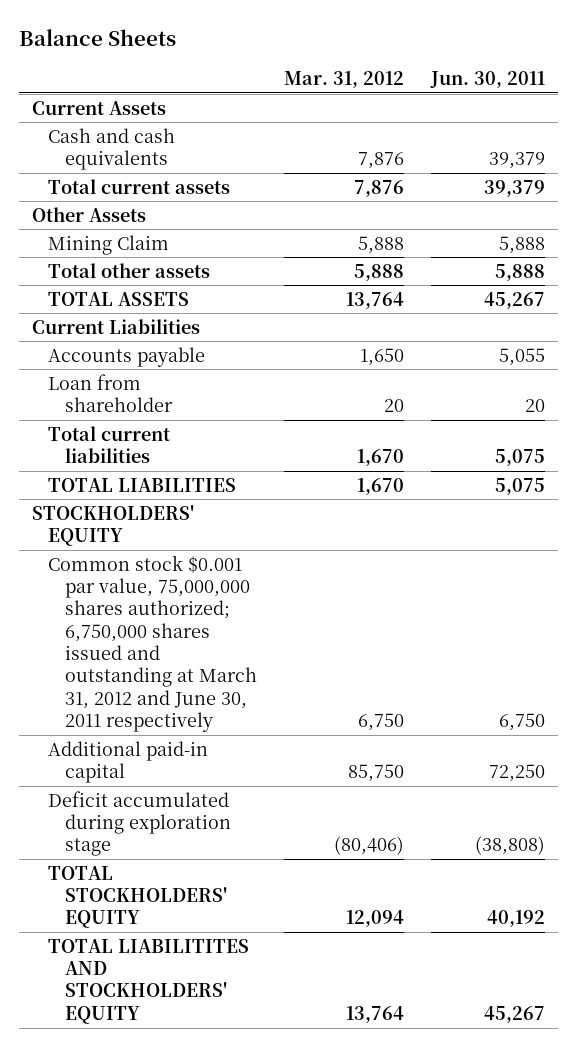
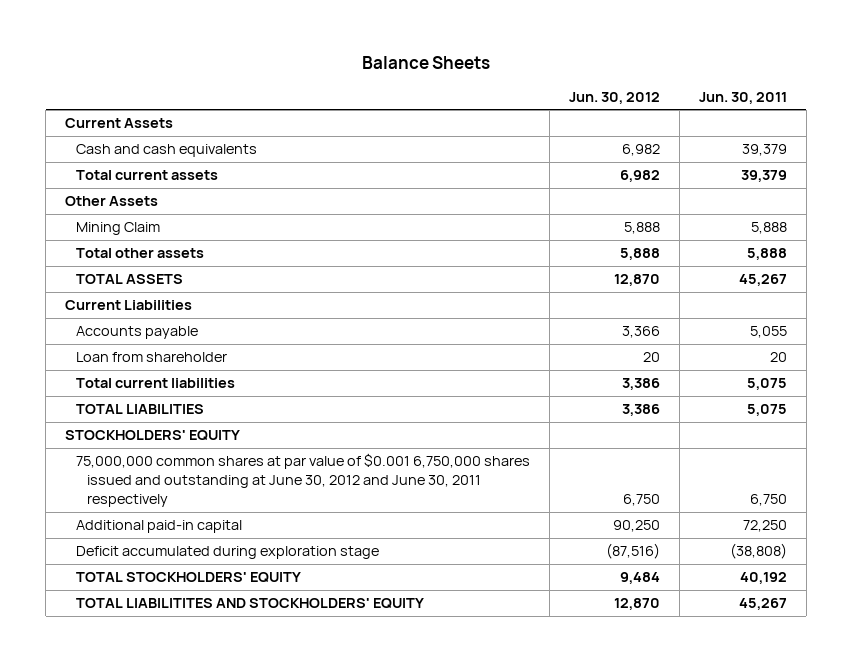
[283,71,404,89] Mar. 31, 2012 -> none
none -> [569,91,661,104] Jun. 30, 2012
[48,554,257,733] Common stock $0.001 par value, 75,000,000 shares authorized; 6,750,000 shares issued and outstanding at March 31, 2012 and June 30, 2011 respectively -> [76,453,531,508] 75,000,000 common shares at par value of $0.001 6,750,000 shares issued and outstanding at June 30, 2012 and June 30, 2011 respectively

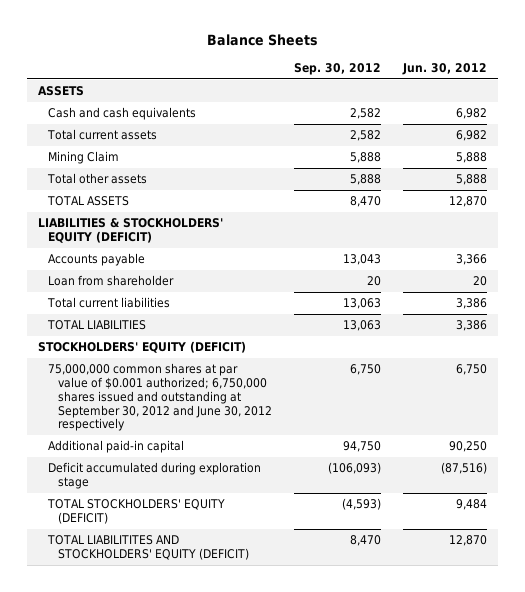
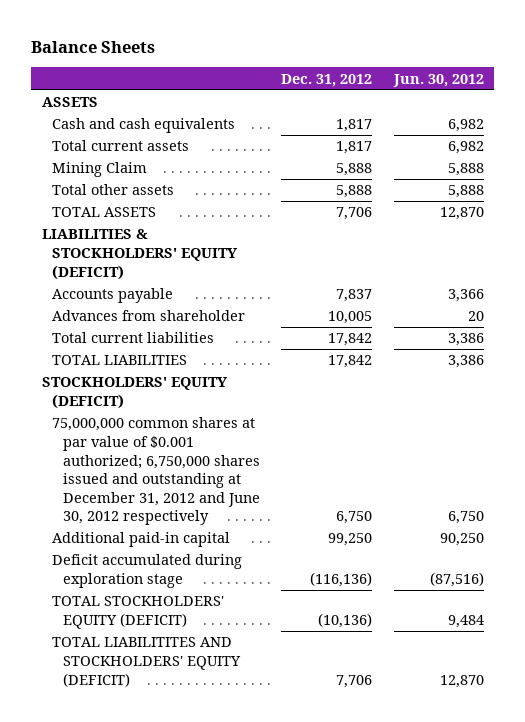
[294,63,382,76] Sep. 30, 2012 -> none
none -> [281,73,373,87] Dec. 31, 2012
[48,275,175,287] Loan from shareholder -> [52,310,246,322] Advances from shareholder
[48,363,273,432] 75,000,000 common shares at par value of $0.001 authorized; 6,750,000 shares issued and outstanding at September 30, 2012 and June 30, 2012 respectively -> [52,417,260,526] 75,000,000 common shares at par value of $0.001 authorized; 6,750,000 shares issued and outstanding at December 31, 2012 and June 30, 2012 respectively

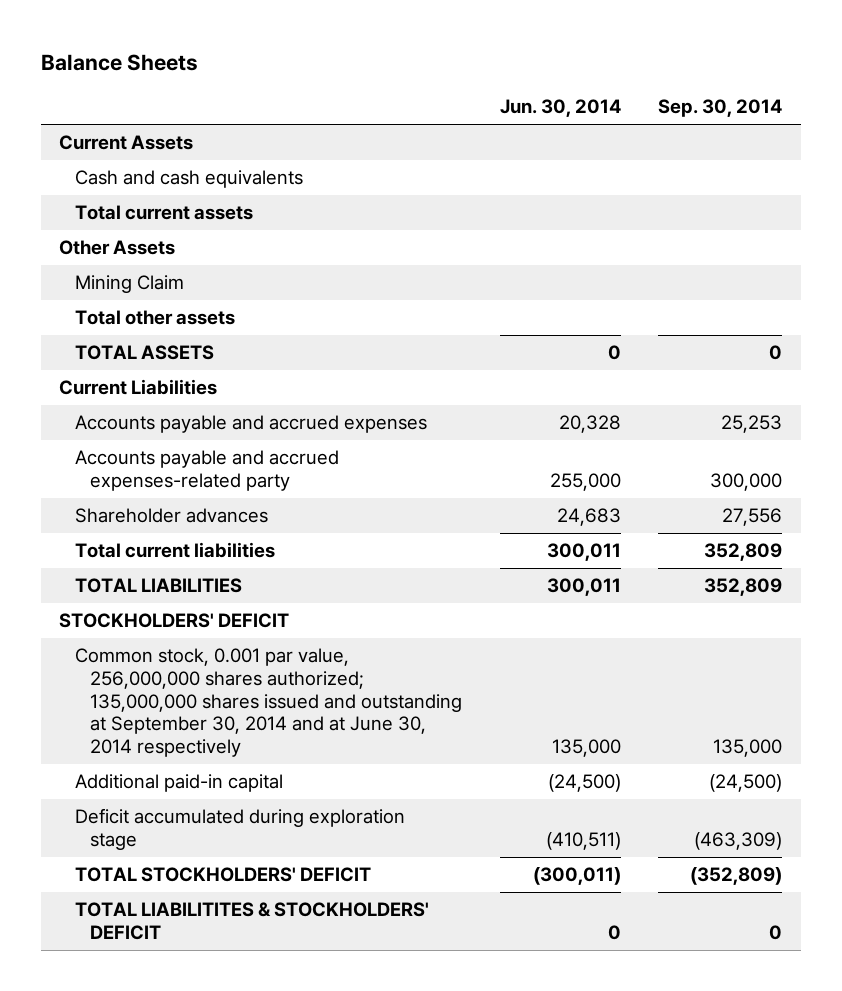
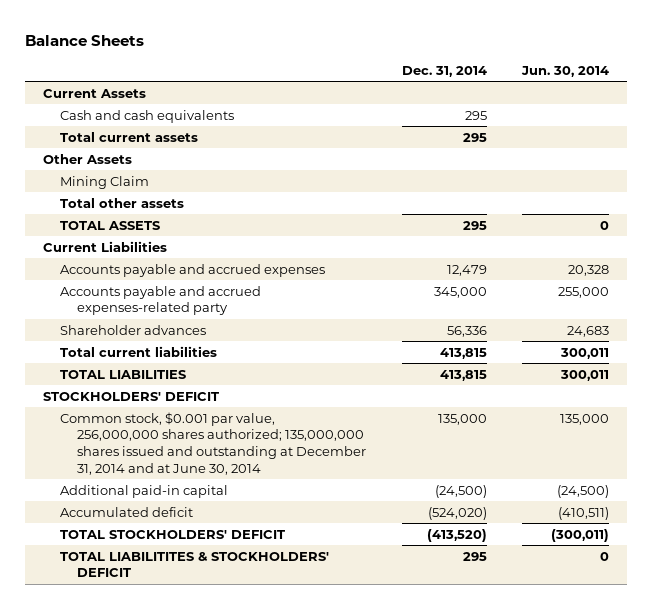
[658,99,783,118] Sep. 30, 2014 -> none
none -> [401,65,487,77] Dec. 31, 2014
[74,648,463,758] Common stock, 0.001 par value, 256,000,000 shares authorized; 135,000,000 shares issued and outstanding at September 30, 2014 and at June 30, 2014 respectively -> [60,411,367,475] Common stock, $0.001 par value, 256,000,000 shares authorized; 135,000,000 shares issued and outstanding at December 31, 2014 and at June 30, 2014
[74,808,405,851] Deficit accumulated during exploration stage -> [60,506,194,517] Accumulated deficit

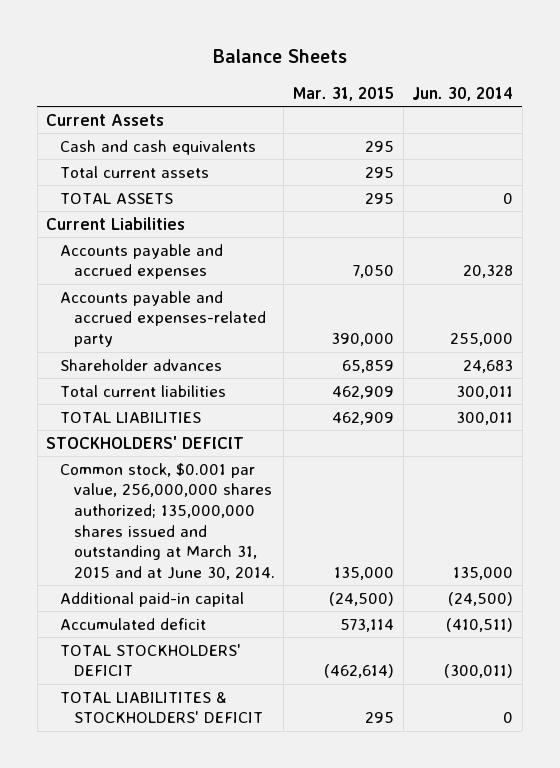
[401,65,487,77] Dec. 31, 2014 -> none
none -> [292,86,394,101] Mar. 31, 2015
[42,153,132,164] Other Assets -> none
[60,175,150,189] Mining Claim -> none
[60,197,185,208] Total other assets -> none
[60,411,367,475] Common stock, $0.001 par value, 256,000,000 shares authorized; 135,000,000 shares issued and outstanding at December 31, 2014 and at June 30, 2014 -> [59,462,275,580] Common stock, $0.001 par value, 256,000,000 shares authorized; 135,000,000 shares issued and outstanding at March 31, 2015 and at June 30, 2014.

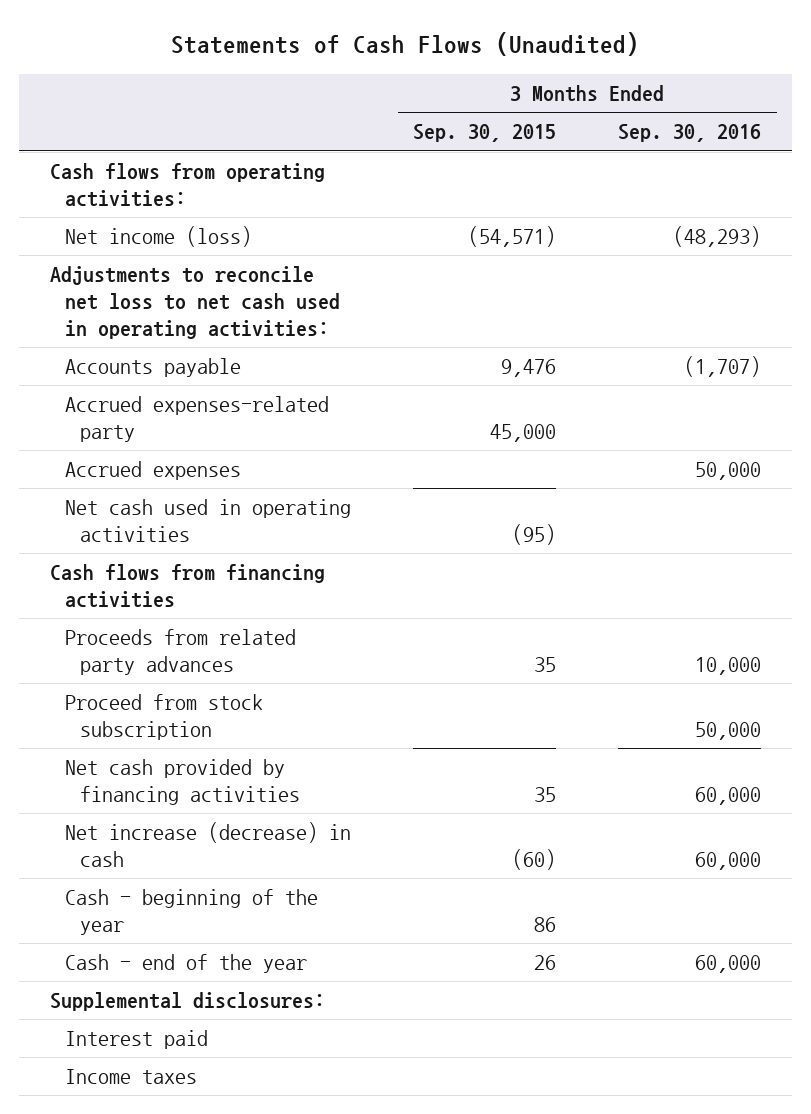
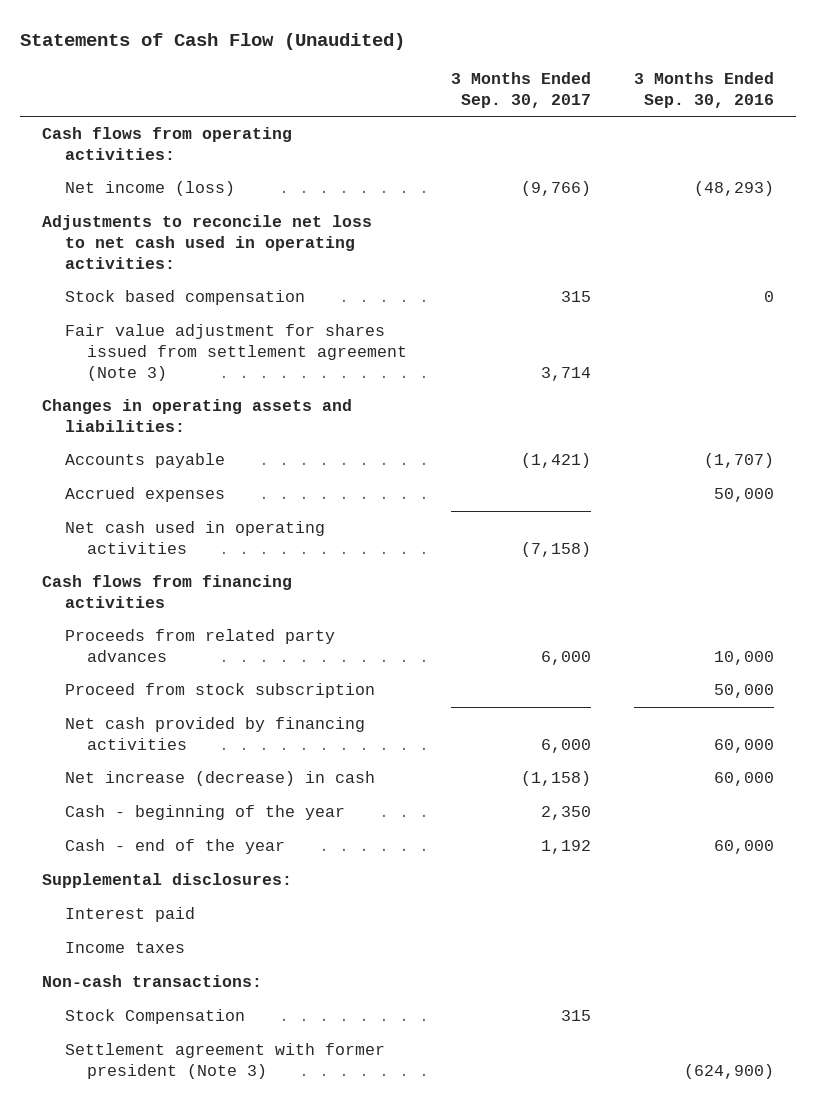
[171,32,640,57] Statements of Cash Flows (Unaudited) -> [20,32,406,50] Statements of Cash Flow (Unaudited)
[413,124,557,143] Sep. 30, 2015 -> none
none -> [450,72,591,108] 3 Months Ended Sep. 30, 2017
none -> [64,290,305,306] Stock based compensation
none -> [64,324,408,381] Fair value adjustment for shares issued from settlement agreement (Note 3)
none -> [41,399,352,432] Changes in operating assets and liabilities:
[65,396,330,442] Accrued expenses-related party -> none
none -> [41,975,262,988] Non-cash transactions:
none -> [64,1009,245,1025] Stock Compensation
none -> [64,1043,385,1079] Settlement agreement with former president (Note 3)

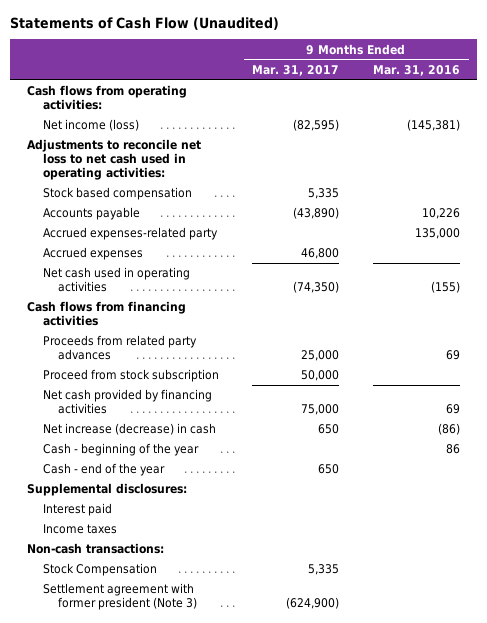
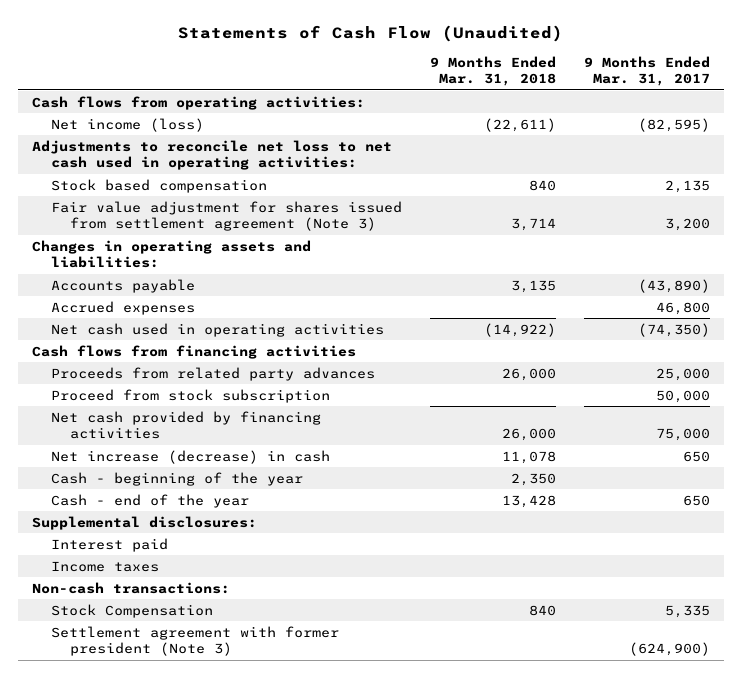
[373,65,461,77] Mar. 31, 2016 -> none
none -> [429,55,556,87] 9 Months Ended Mar. 31, 2018
[308,188,340,200] 5,335 -> [664,179,710,193] 2,135
none -> [51,200,403,232] Fair value adjustment for shares issued from settlement agreement (Note 3)
none -> [31,239,311,269] Changes in operating assets and liabilities:
[42,227,218,241] Accrued expenses-related party -> none

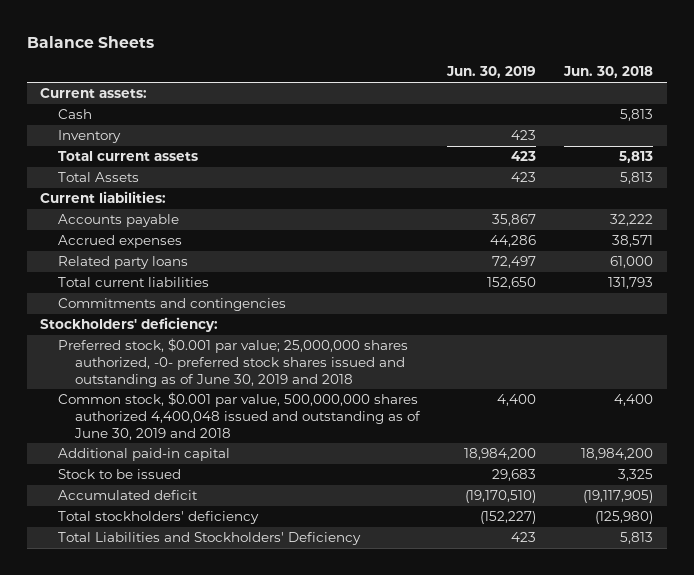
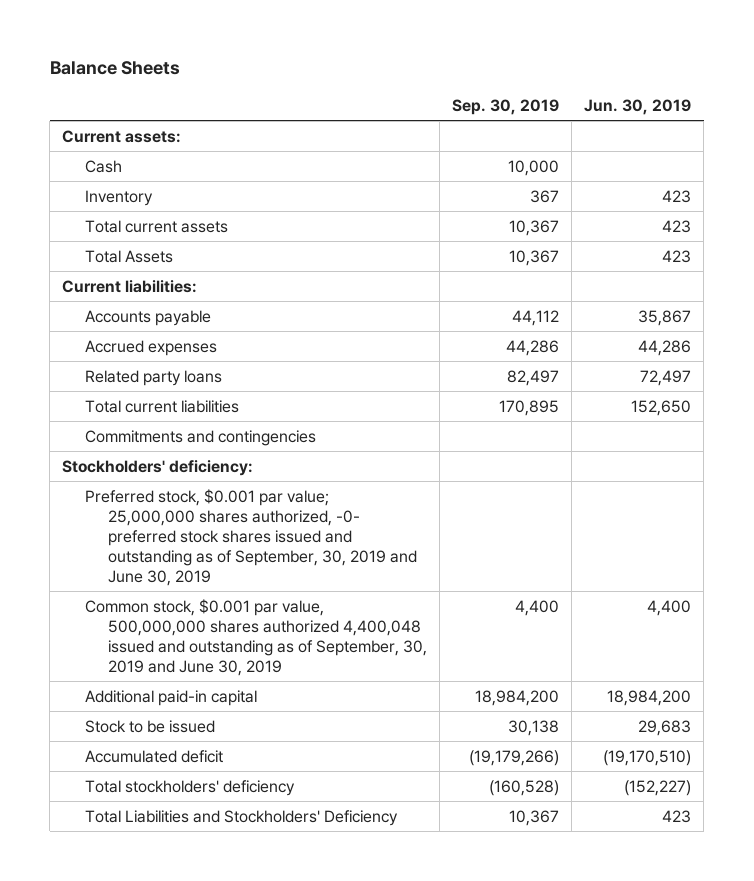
[563,66,654,79] Jun. 30, 2018 -> none
none -> [452,98,560,115] Sep. 30, 2019
[57,338,408,387] Preferred stock, $0.001 par value; 25,000,000 shares authorized, -0- preferred stock shares issued and outstanding as of June 30, 2019 and 2018 -> [85,488,418,586] Preferred stock, $0.001 par value; 25,000,000 shares authorized, -0- preferred stock shares issued and outstanding as of September, 30, 2019 and June 30, 2019
[57,392,421,440] Common stock, $0.001 par value, 500,000,000 shares authorized 4,400,048 issued and outstanding as of June 30, 2019 and 2018 -> [85,598,428,676] Common stock, $0.001 par value, 500,000,000 shares authorized 4,400,048 issued and outstanding as of September, 30, 2019 and June 30, 2019

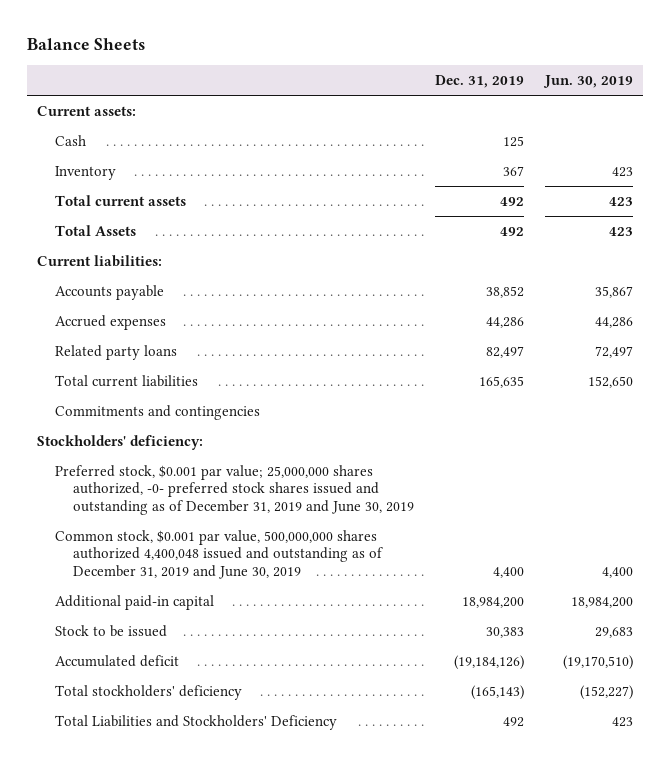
[452,98,560,115] Sep. 30, 2019 -> none
none -> [434,75,524,89] Dec. 31, 2019
[85,488,418,586] Preferred stock, $0.001 par value; 25,000,000 shares authorized, -0- preferred stock shares issued and outstanding as of September, 30, 2019 and June 30, 2019 -> [54,464,414,516] Preferred stock, $0.001 par value; 25,000,000 shares authorized, -0- preferred stock shares issued and outstanding as of December 31, 2019 and June 30, 2019
[85,598,428,676] Common stock, $0.001 par value, 500,000,000 shares authorized 4,400,048 issued and outstanding as of September, 30, 2019 and June 30, 2019 -> [54,529,383,580] Common stock, $0.001 par value, 500,000,000 shares authorized 4,400,048 issued and outstanding as of December 31, 2019 and June 30, 2019

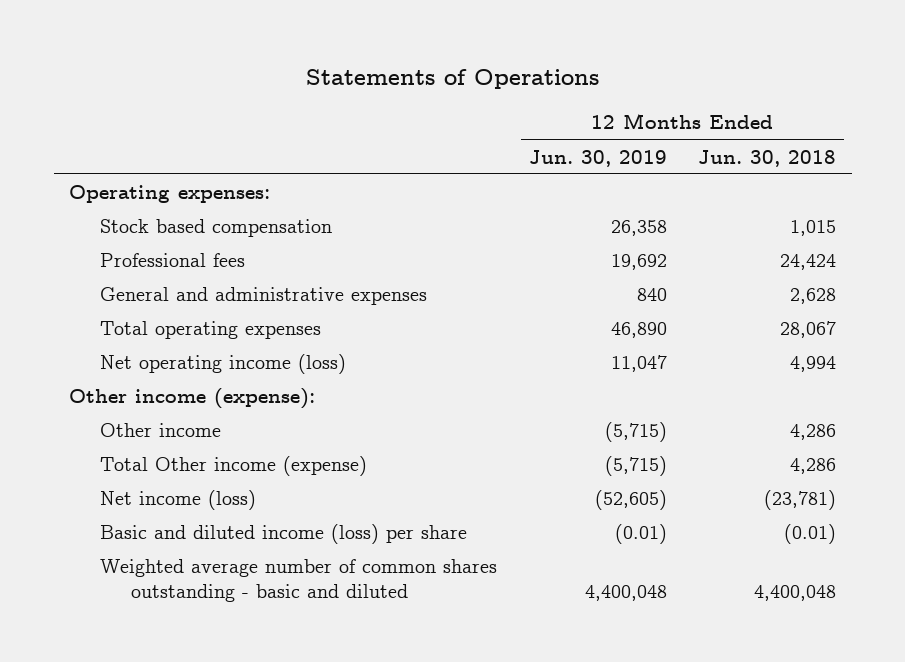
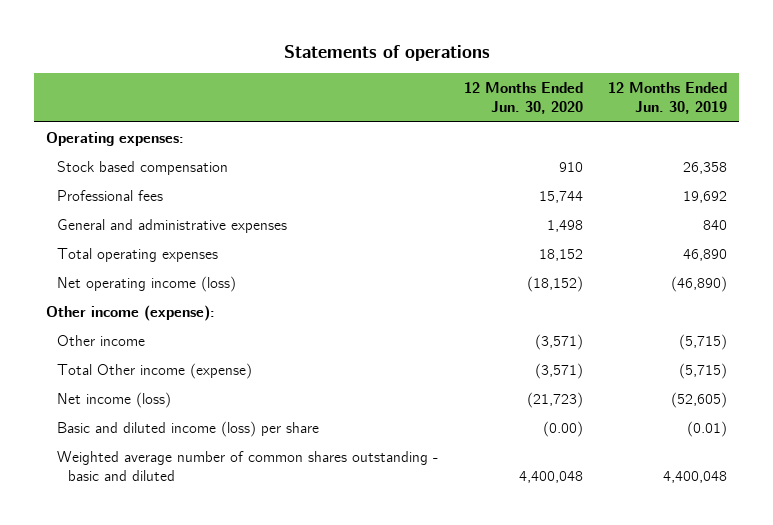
[305,69,599,90] Statements of Operations -> [283,44,490,61] Statements of operations
[697,149,836,167] Jun. 30, 2018 -> none
none -> [463,81,583,115] 12 Months Ended Jun. 30, 2020
[610,355,667,373] 11,047 -> [670,275,727,292] (46,890)

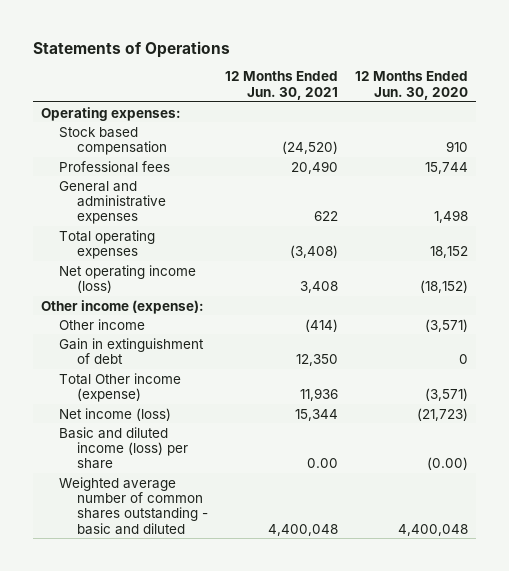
[283,44,490,61] Statements of operations -> [32,40,230,58] Statements of Operations
[607,81,727,115] 12 Months Ended Jun. 30, 2019 -> none
none -> [224,71,338,100] 12 Months Ended Jun. 30, 2021
none -> [59,337,205,364] Gain in extinguishment of debt

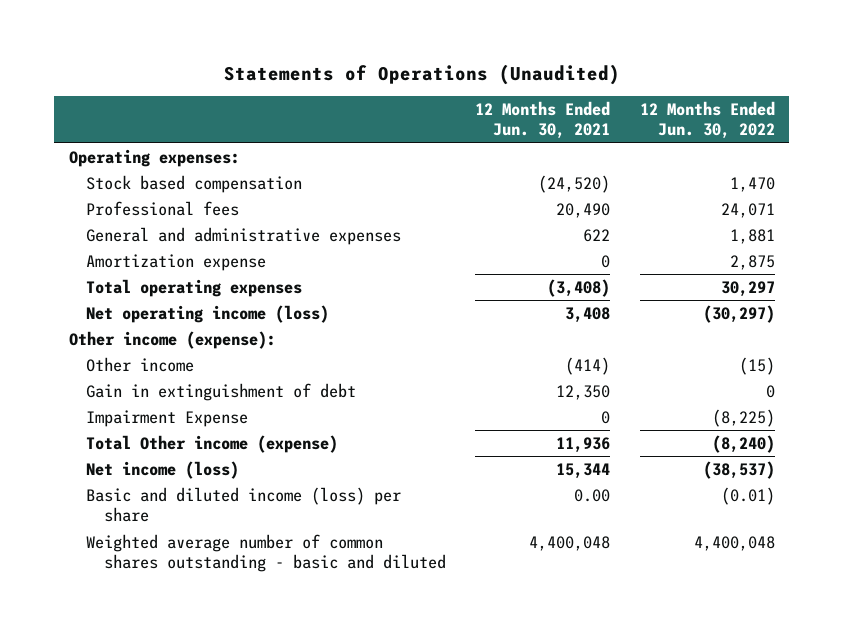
[32,40,230,58] Statements of Operations -> [223,63,620,85] Statements of Operations (Unaudited)
[354,71,468,100] 12 Months Ended Jun. 30, 2020 -> none
none -> [639,100,775,140] 12 Months Ended Jun. 30, 2022
none -> [86,253,267,271] Amortization expense
none -> [86,409,249,427] Impairment Expense

